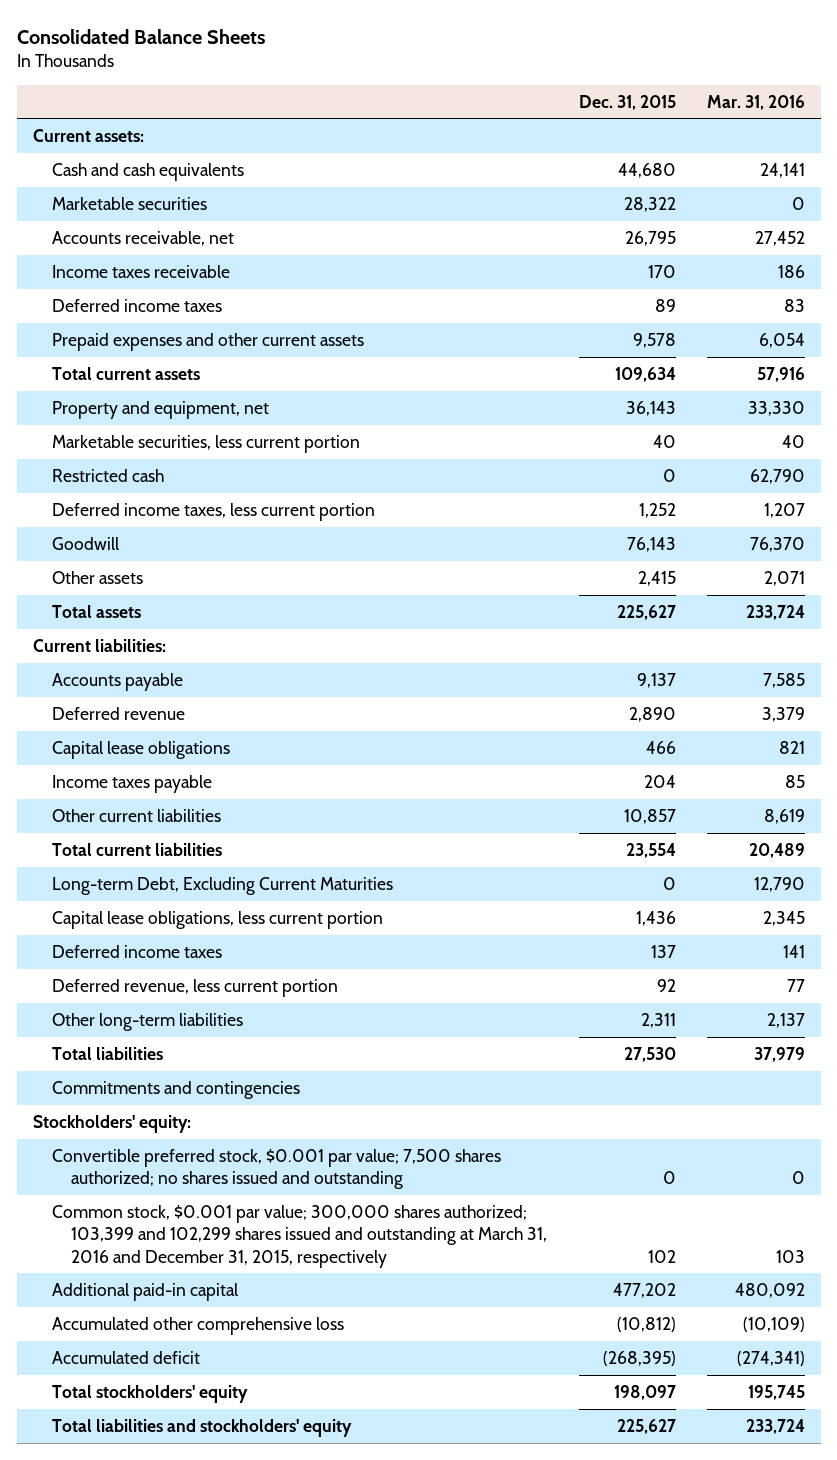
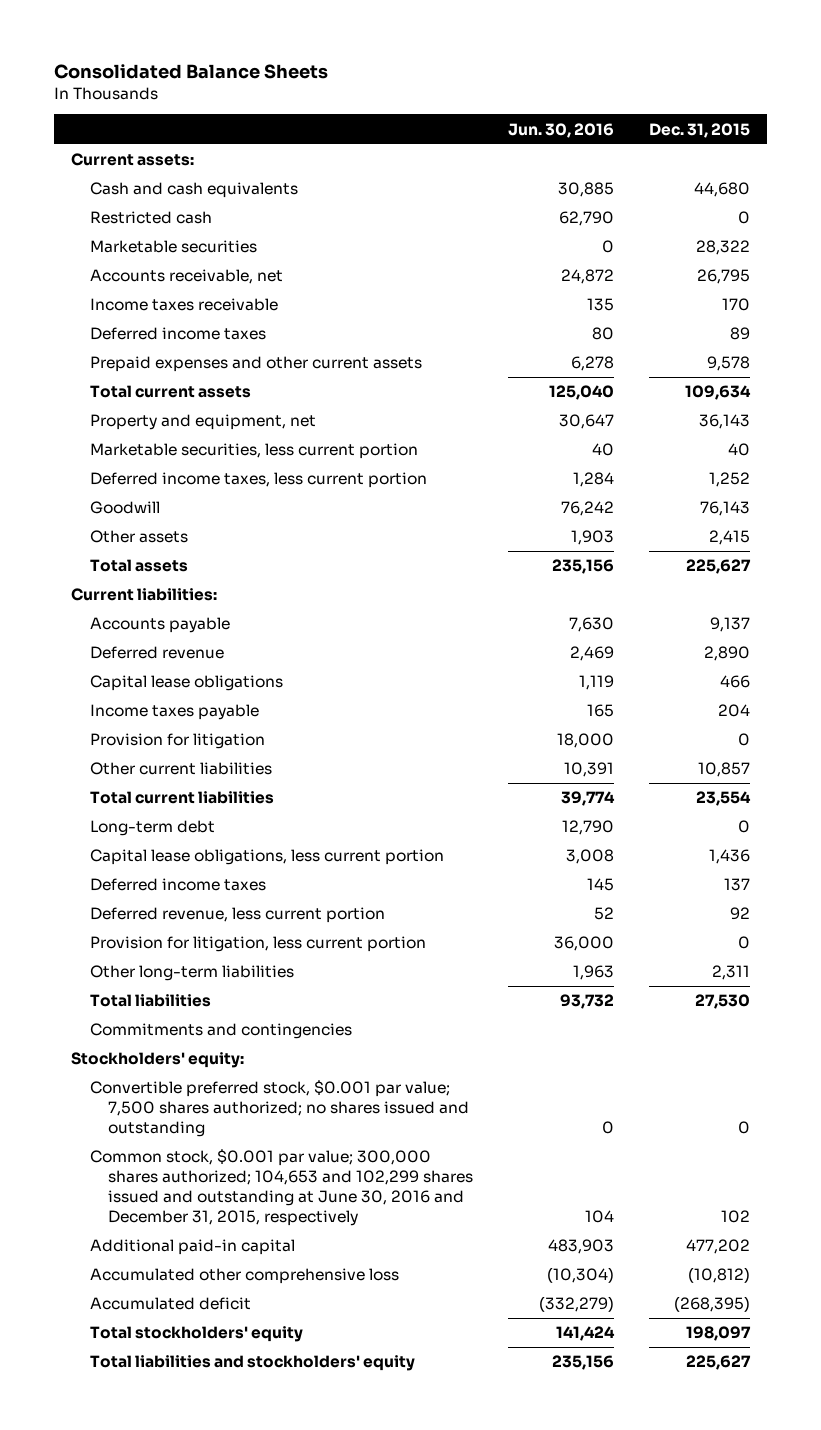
[706,94,805,110] Mar. 31, 2016 -> none
none -> [507,122,614,138] Jun. 30, 2016
[51,468,164,482] Restricted cash -> [89,211,212,225] Restricted cash
none -> [89,733,265,750] Provision for litigation
[51,876,393,895] Long-term Debt, Excluding Current Maturities -> [89,820,215,837] Long-term debt
none -> [89,936,426,953] Provision for litigation, less current portion
[51,1204,548,1268] Common stock, $0.001 par value; 300,000 shares authorized; 103,399 and 102,299 shares issued and outstanding at March 31, 2016 and December 31, 2015, respectively -> [89,1149,474,1226] Common stock, $0.001 par value; 300,000 shares authorized; 104,653 and 102,299 shares issued and outstanding at June 30, 2016 and December 31, 2015, respectively

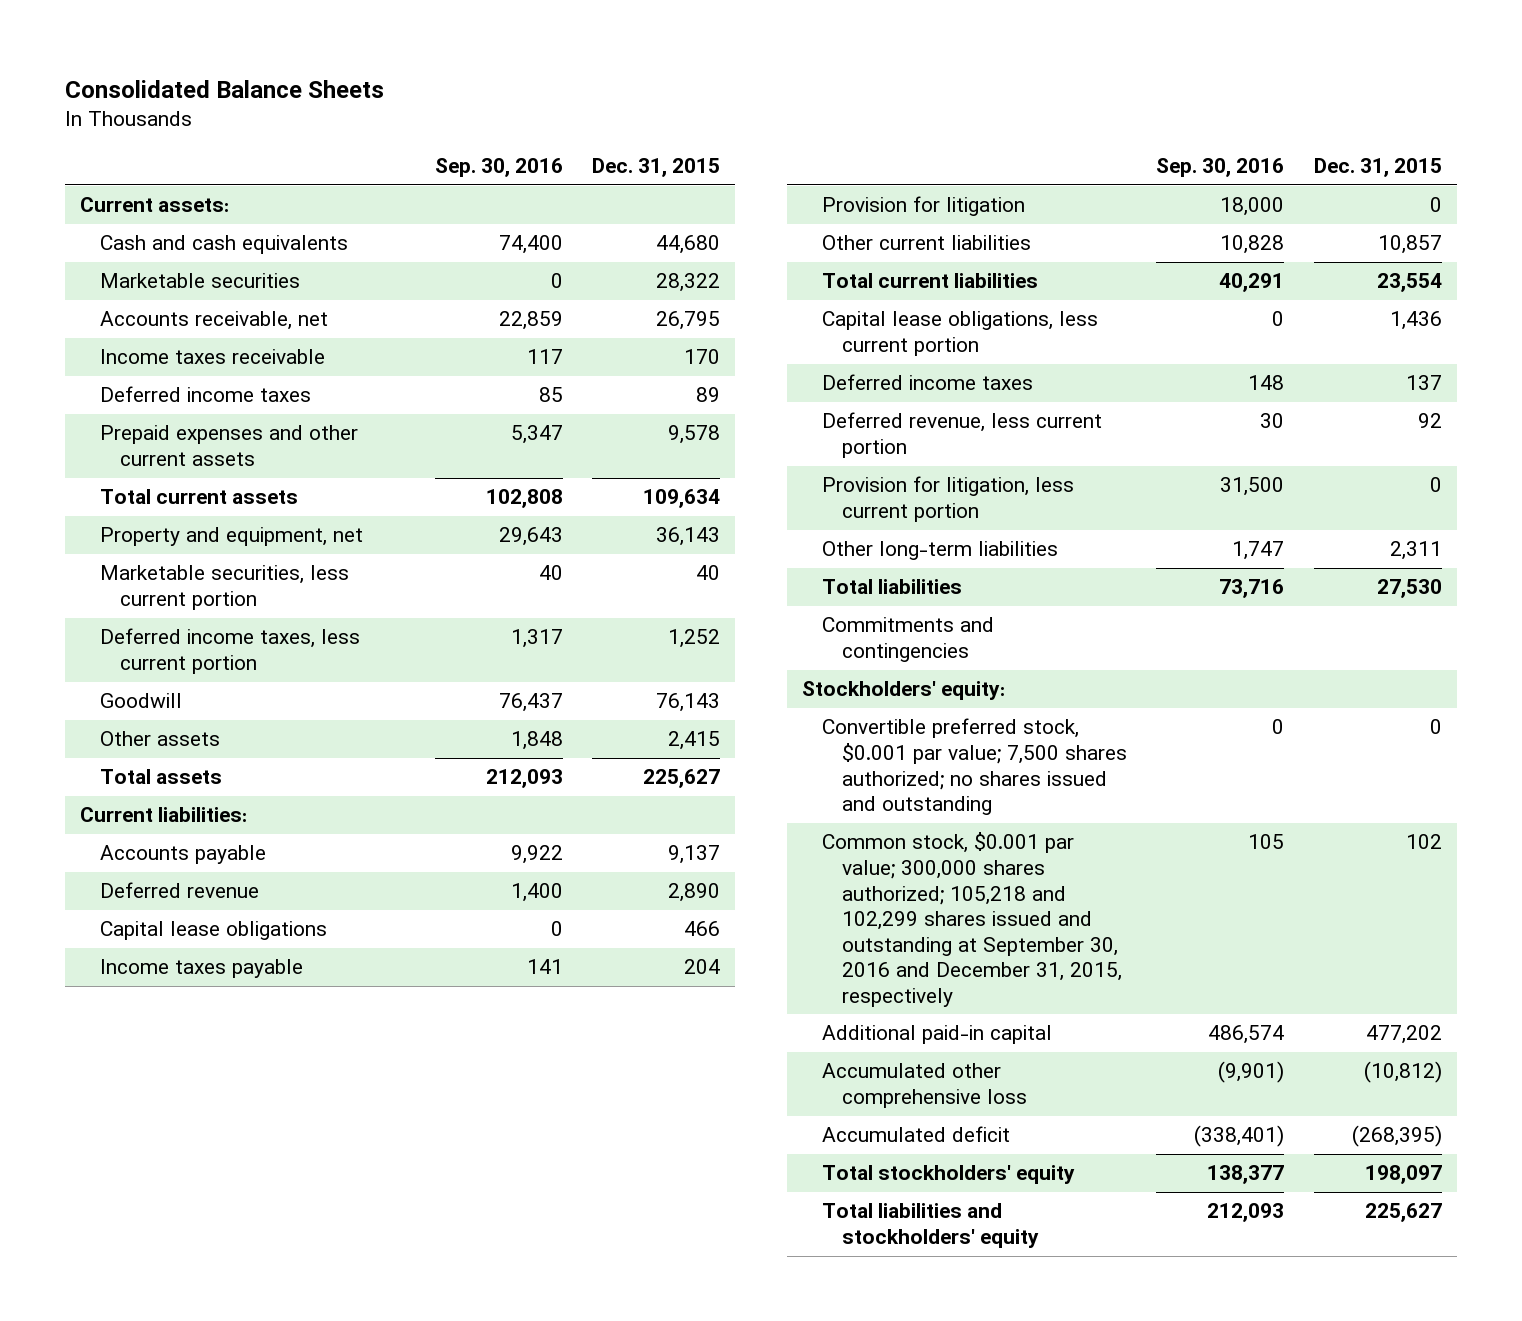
[507,122,614,138] Jun. 30, 2016 -> none
none -> [434,158,563,178] Sep. 30, 2016
[89,211,212,225] Restricted cash -> none
[89,820,215,837] Long-term debt -> none
[89,1149,474,1226] Common stock, $0.001 par value; 300,000 shares authorized; 104,653 and 102,299 shares issued and outstanding at June 30, 2016 and December 31, 2015, respectively -> [821,832,1122,1007] Common stock, $0.001 par value; 300,000 shares authorized; 105,218 and 102,299 shares issued and outstanding at September 30, 2016 and December 31, 2015, respectively

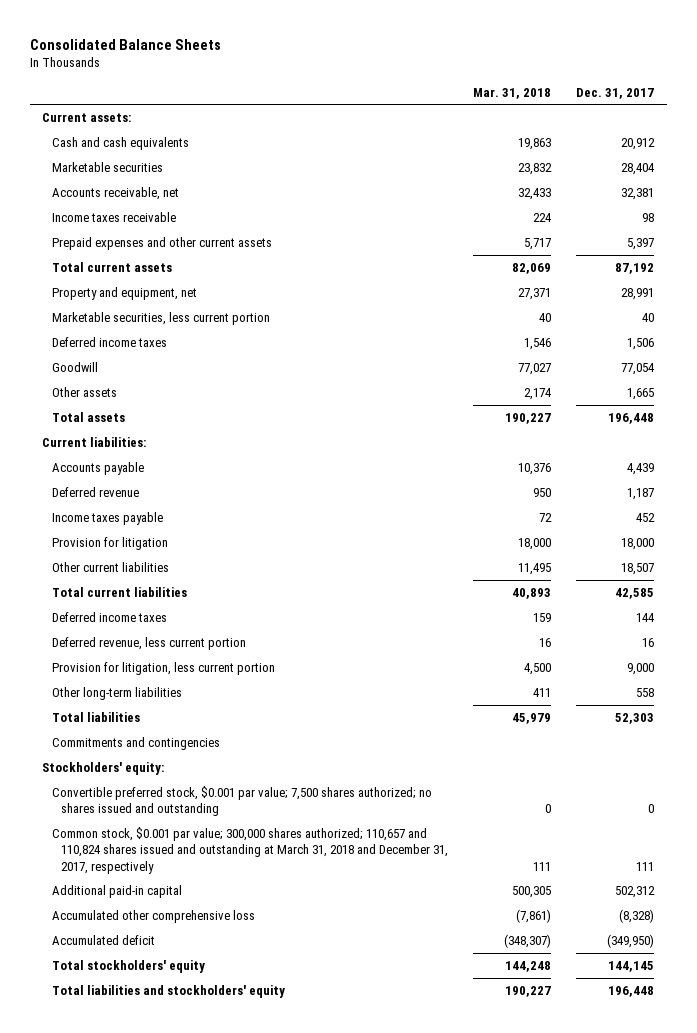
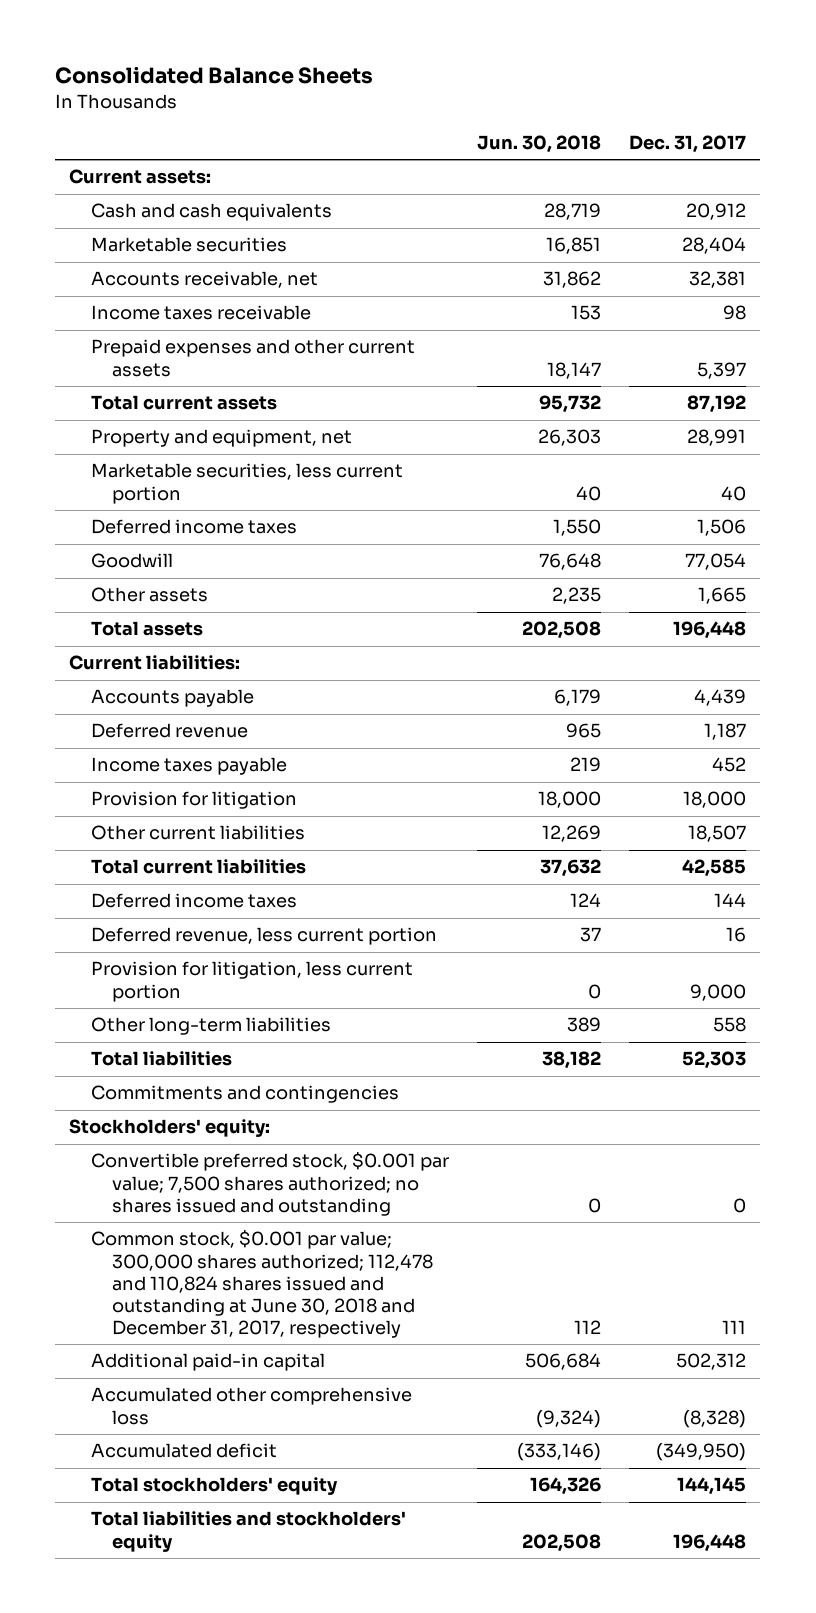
[473,87,552,99] Mar. 31, 2018 -> none
none -> [476,135,601,154] Jun. 30, 2018
[51,826,449,874] Common stock, $0.001 par value; 300,000 shares authorized; 110,657 and 110,824 shares issued and outstanding at March 31, 2018 and December 31, 2017, respectively -> [90,1230,433,1338] Common stock, $0.001 par value; 300,000 shares authorized; 112,478 and 110,824 shares issued and outstanding at June 30, 2018 and December 31, 2017, respectively

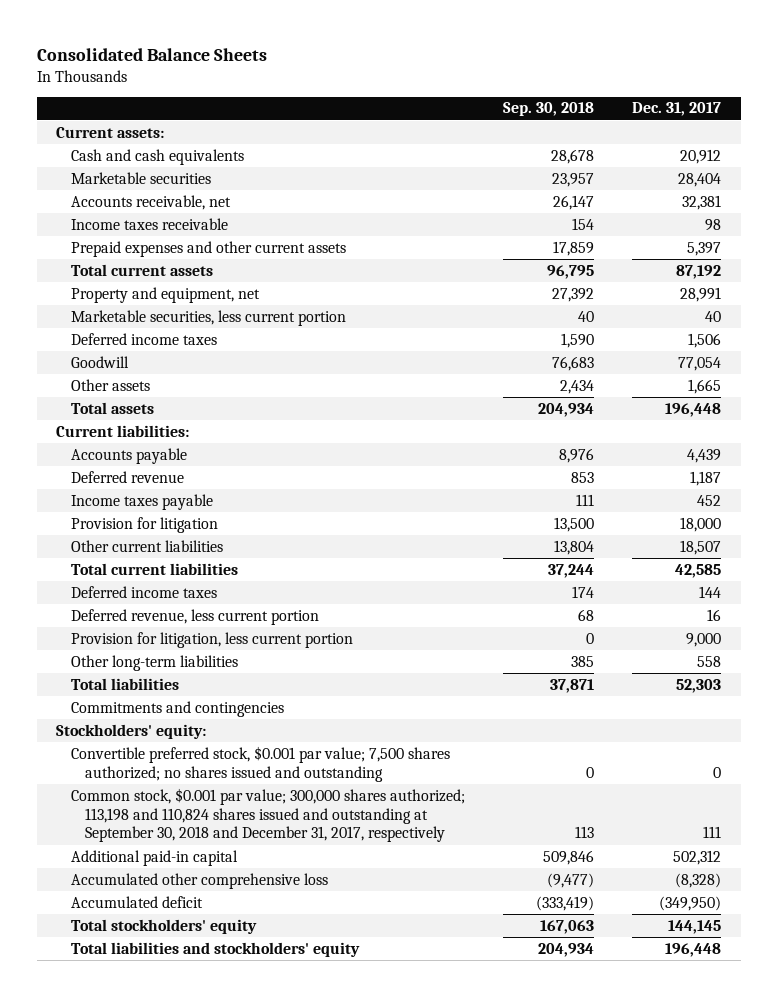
[476,135,601,154] Jun. 30, 2018 -> none
none -> [503,102,595,117] Sep. 30, 2018
[90,1230,433,1338] Common stock, $0.001 par value; 300,000 shares authorized; 112,478 and 110,824 shares issued and outstanding at June 30, 2018 and December 31, 2017, respectively -> [70,787,465,843] Common stock, $0.001 par value; 300,000 shares authorized; 113,198 and 110,824 shares issued and outstanding at September 30, 2018 and December 31, 2017, respectively

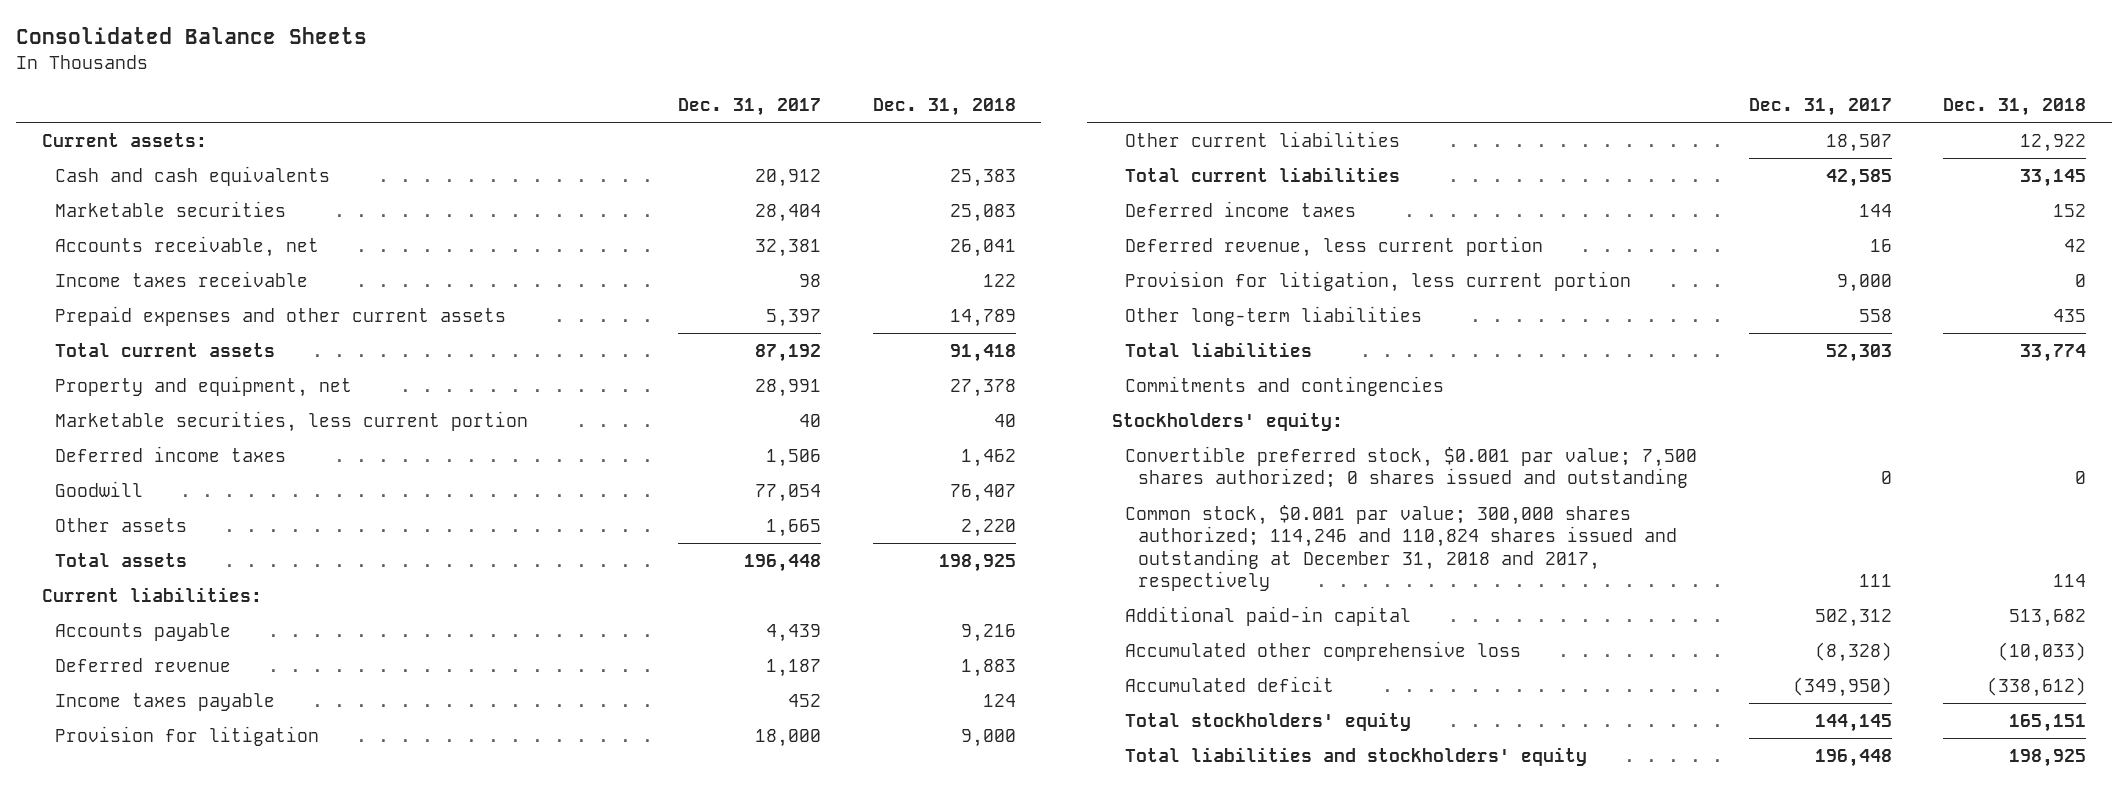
[503,102,595,117] Sep. 30, 2018 -> none
none -> [872,98,1016,117] Dec. 31, 2018
[70,745,450,782] Convertible preferred stock, $0.001 par value; 7,500 shares authorized; no shares issued and outstanding -> [1125,446,1698,489] Convertible preferred stock, $0.001 par value; 7,500 shares authorized; 0 shares issued and outstanding
[70,787,465,843] Common stock, $0.001 par value; 300,000 shares authorized; 113,198 and 110,824 shares issued and outstanding at September 30, 2018 and December 31, 2017, respectively -> [1125,505,1678,591] Common stock, $0.001 par value; 300,000 shares authorized; 114,246 and 110,824 shares issued and outstanding at December 31, 2018 and 2017, respectively

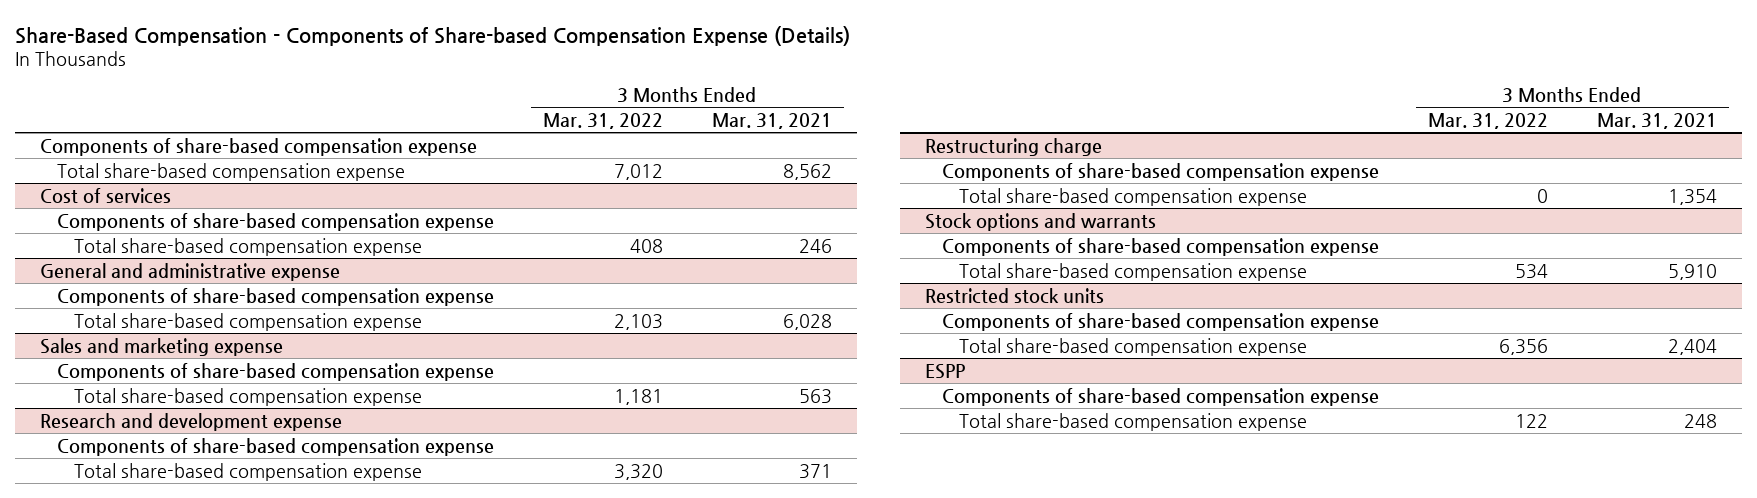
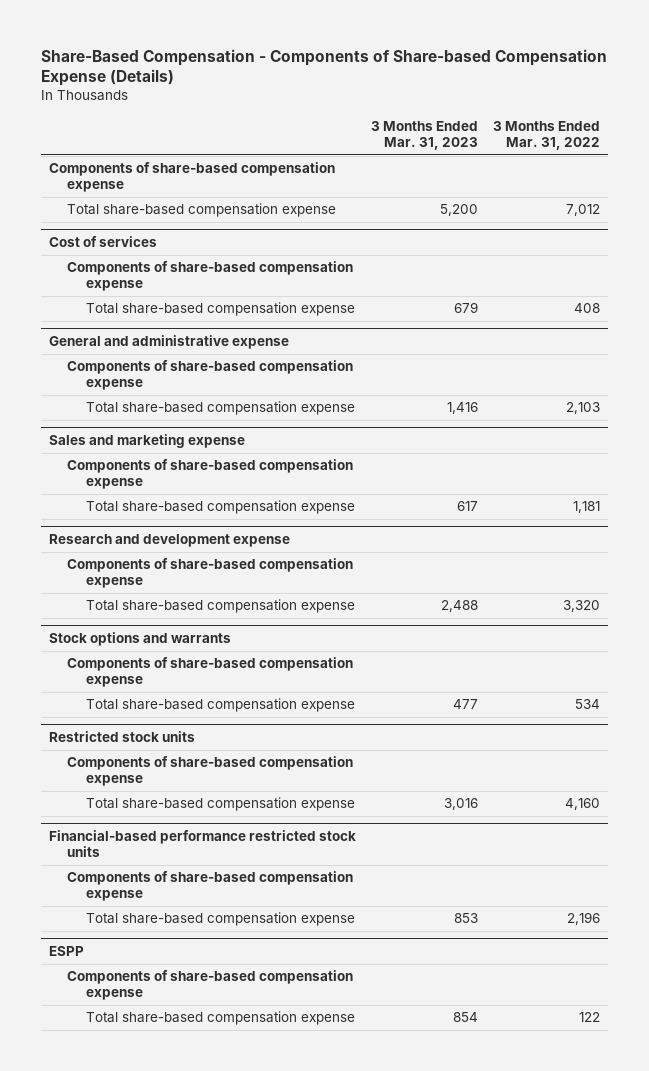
[712,112,833,129] Mar. 31, 2021 -> none
none -> [370,120,478,150] 3 Months Ended Mar. 31, 2023
[924,137,1102,156] Restructuring charge -> none
[941,162,1379,181] Components of share-based compensation expense -> none
[958,187,1307,206] Total share-based compensation expense -> none
[1498,338,1548,355] 6,356 -> [565,798,601,811] 4,160
none -> [48,830,356,858] Financial-based performance restricted stock units
none -> [67,871,354,902] Components of share-based compensation expense
none -> [85,912,355,927] Total share-based compensation expense

